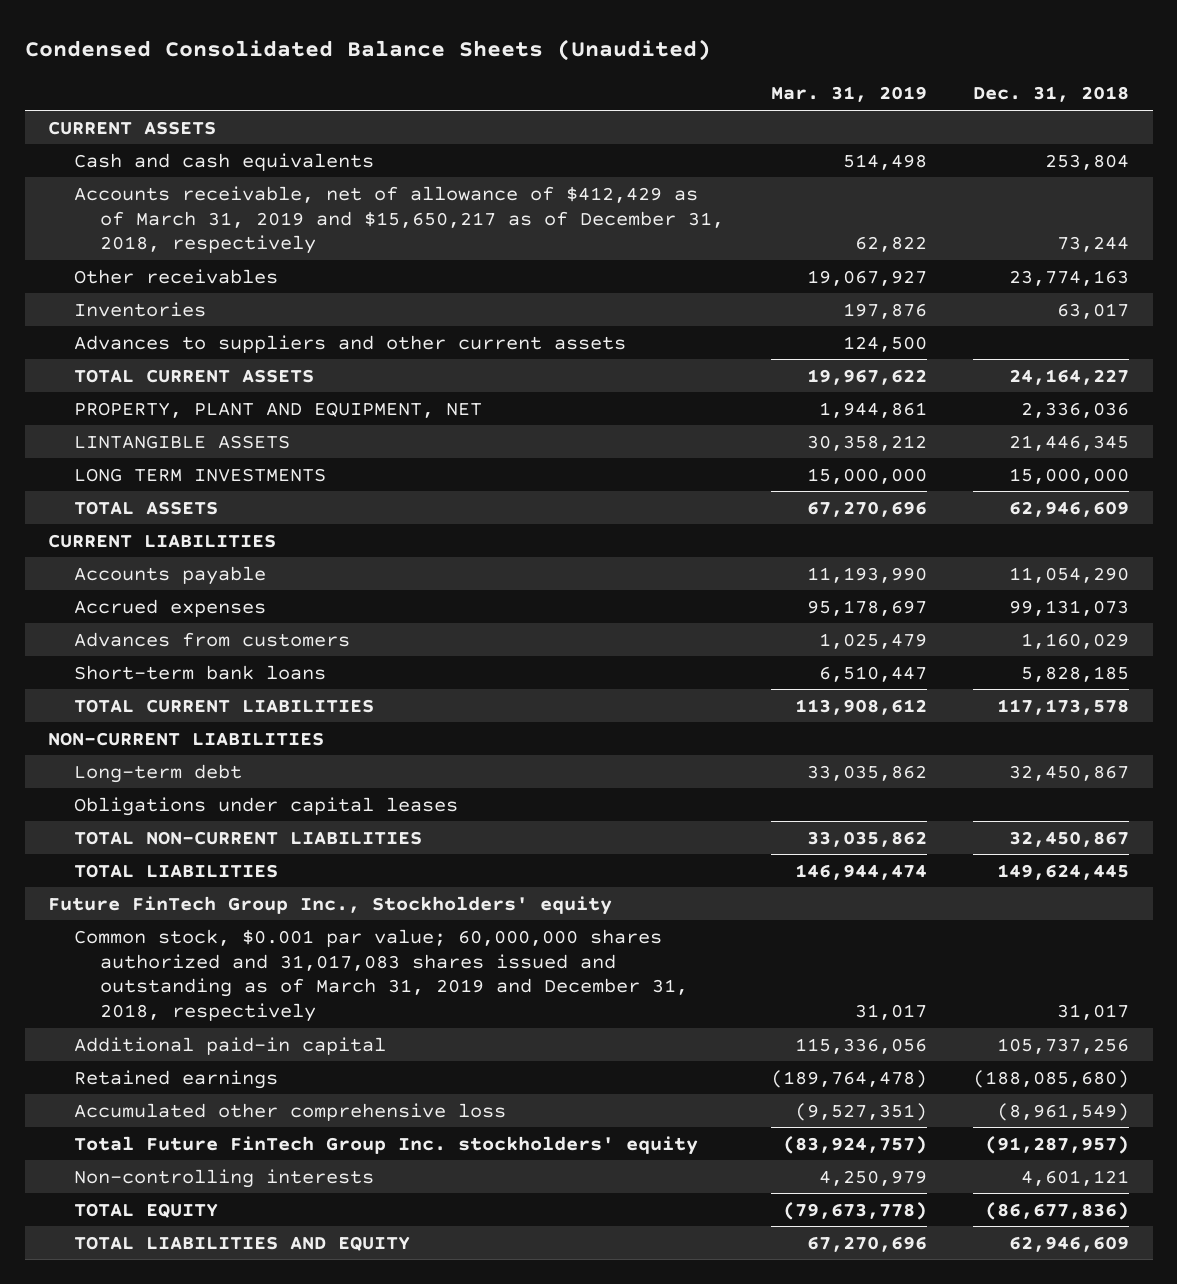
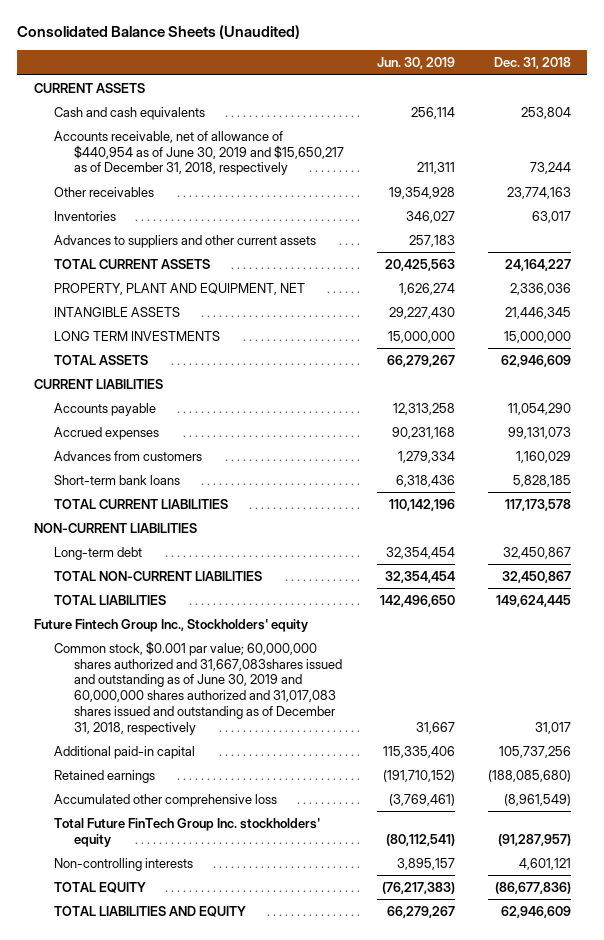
[24,39,711,62] Condensed Consolidated Balance Sheets (Unaudited) -> [17,25,301,40] Consolidated Balance Sheets (Unaudited)
[770,86,927,103] Mar. 31, 2019 -> none
none -> [376,57,455,70] Jun. 30, 2019
[73,185,724,255] Accounts receivable, net of allowance of $412,429 as of March 31, 2019 and $15,650,217 as of December 31, 2018, respectively -> [53,130,344,176] Accounts receivable, net of allowance of $440,954 as of June 30, 2019 and $15,650,217 as of December 31, 2018, respectively
[73,434,290,449] LINTANGIBLE ASSETS -> [53,306,180,317] INTANGIBLE ASSETS
[73,796,458,816] Obligations under capital leases -> none
[47,895,612,915] Future FinTech Group Inc., Stockholders' equity -> [33,618,308,632] Future Fintech Group Inc., Stockholders' equity
[73,928,688,1023] Common stock, $0.001 par value; 60,000,000 shares authorized and 31,017,083 shares issued and outstanding as of March 31, 2019 and December 31, 2018, respectively -> [53,640,342,735] Common stock, $0.001 par value; 60,000,000 shares authorized and 31,667,083shares issued and outstanding as of June 30, 2019 and 60,000,000 shares authorized and 31,017,083 shares issued and outstanding as of December 31, 2018, respectively

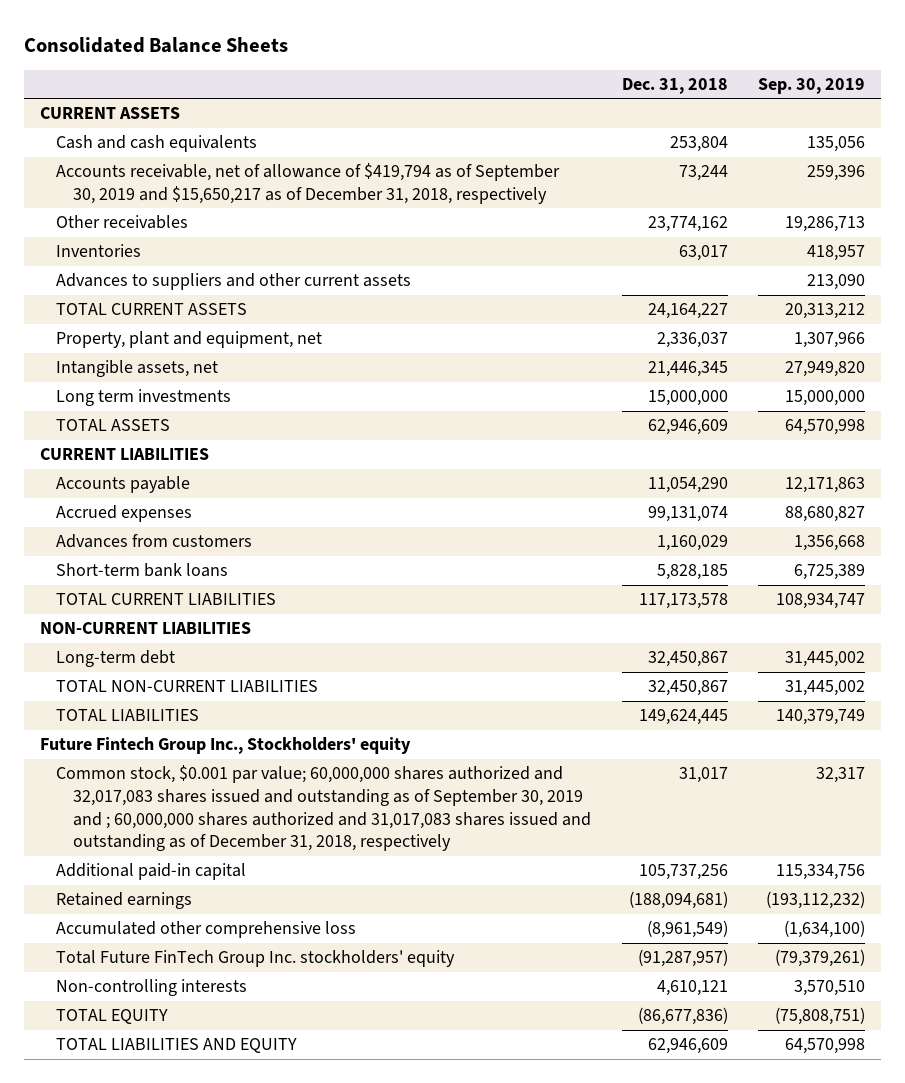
[17,25,301,40] Consolidated Balance Sheets (Unaudited) -> [24,36,289,53] Consolidated Balance Sheets
[376,57,455,70] Jun. 30, 2019 -> none
none -> [758,78,866,95] Sep. 30, 2019
[53,130,344,176] Accounts receivable, net of allowance of $440,954 as of June 30, 2019 and $15,650,217 as of December 31, 2018, respectively -> [56,163,561,204] Accounts receivable, net of allowance of $419,794 as of September 30, 2019 and $15,650,217 as of December 31, 2018, respectively
[506,186,571,199] 23,774,163 -> [647,216,728,233] 23,774,162
[53,282,305,295] PROPERTY, PLANT AND EQUIPMENT, NET -> [56,331,323,349] Property, plant and equipment, net
[509,282,571,295] 2,336,036 -> [656,332,728,349] 2,336,037
[53,306,180,317] INTANGIBLE ASSETS -> [56,360,219,378] Intangible assets, net
[53,330,220,341] LONG TERM INVESTMENTS -> [56,389,232,407] Long term investments
[507,426,571,439] 99,131,073 -> [647,506,728,523] 99,131,074
[53,640,342,735] Common stock, $0.001 par value; 60,000,000 shares authorized and 31,667,083shares issued and outstanding as of June 30, 2019 and 60,000,000 shares authorized and 31,017,083 shares issued and outstanding as of December 31, 2018, respectively -> [56,765,591,852] Common stock, $0.001 par value; 60,000,000 shares authorized and 32,017,083 shares issued and outstanding as of September 30, 2019 and ; 60,000,000 shares authorized and 31,017,083 shares issued and outstanding as of December 31, 2018, respectively
[487,769,571,782] (188,085,680) -> [628,891,728,910] (188,094,681)
[518,857,571,870] 4,601,121 -> [656,980,728,997] 4,610,121

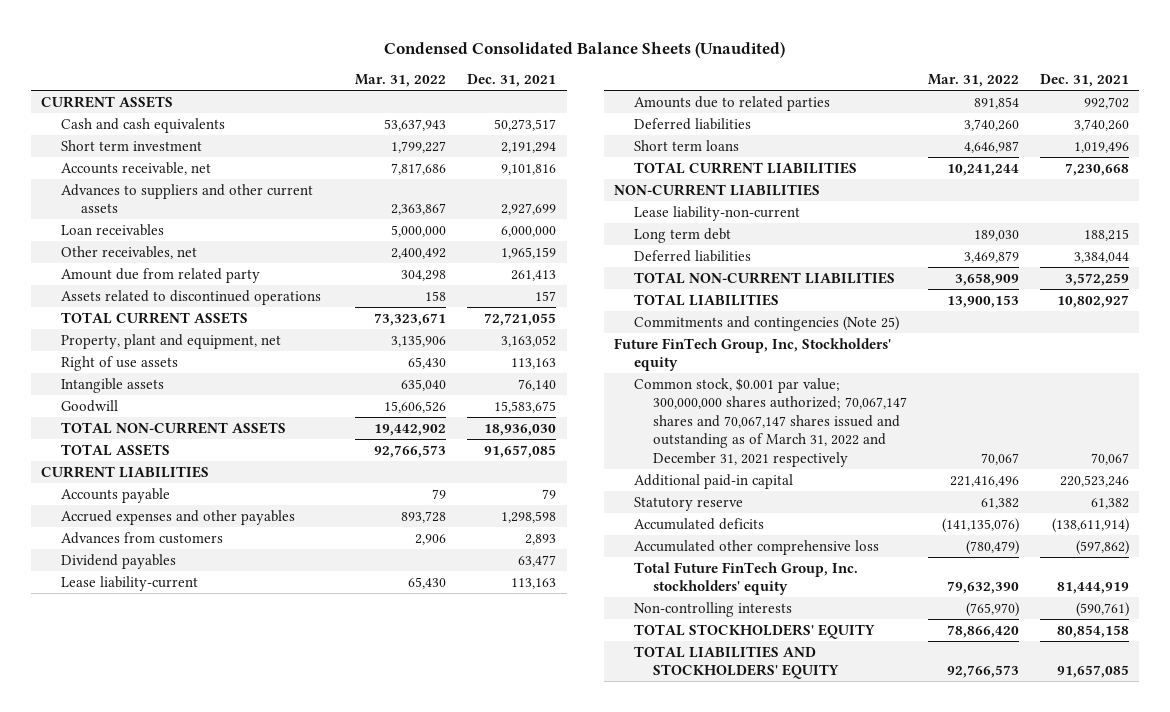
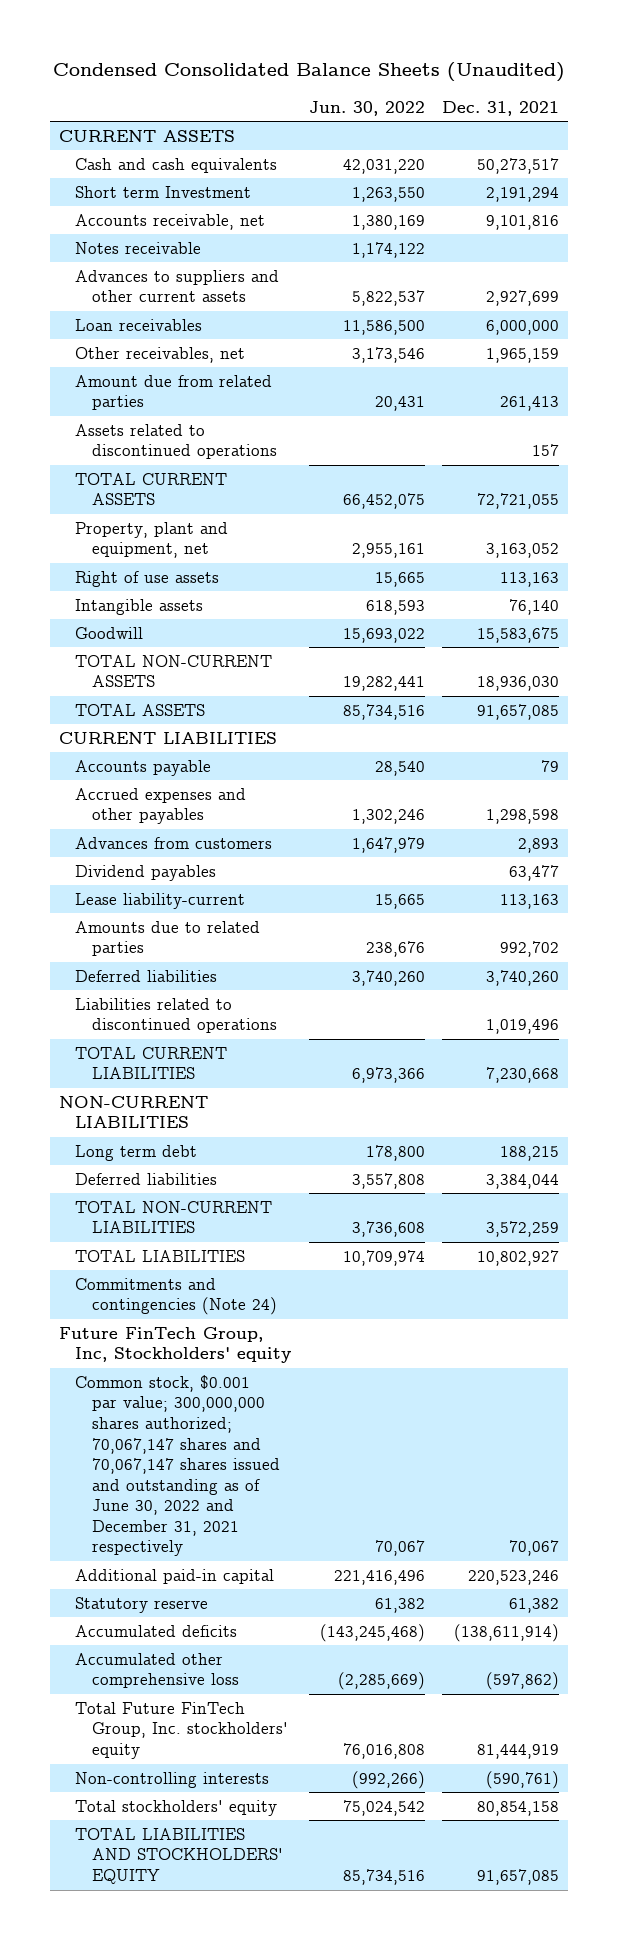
[355,74,447,88] Mar. 31, 2022 -> none
none -> [308,100,425,116] Jun. 30, 2022
[60,139,202,151] Short term investment -> [75,185,252,198] Short term Investment
none -> [75,241,202,254] Notes receivable
[60,267,260,283] Amount due from related party -> [75,374,273,411] Amount due from related parties
[633,139,739,151] Short term loans -> [75,997,277,1034] Liabilities related to discontinued operations
[633,205,800,221] Lease liability-non-current -> none
[633,315,899,331] Commitments and contingencies (Note 25) -> [75,1277,277,1316] Commitments and contingencies (Note 24)
[633,377,908,467] Common stock, $0.001 par value; 300,000,000 shares authorized; 70,067,147 shares and 70,067,147 shares issued and outstanding as of March 31, 2022 and December 31, 2021 respectively -> [75,1374,280,1557] Common stock, $0.001 par value; 300,000,000 shares authorized; 70,067,147 shares and 70,067,147 shares issued and outstanding as of June 30, 2022 and December 31, 2021 respectively
[633,623,875,639] TOTAL STOCKHOLDERS' EQUITY -> [75,1799,278,1816] Total stockholders' equity

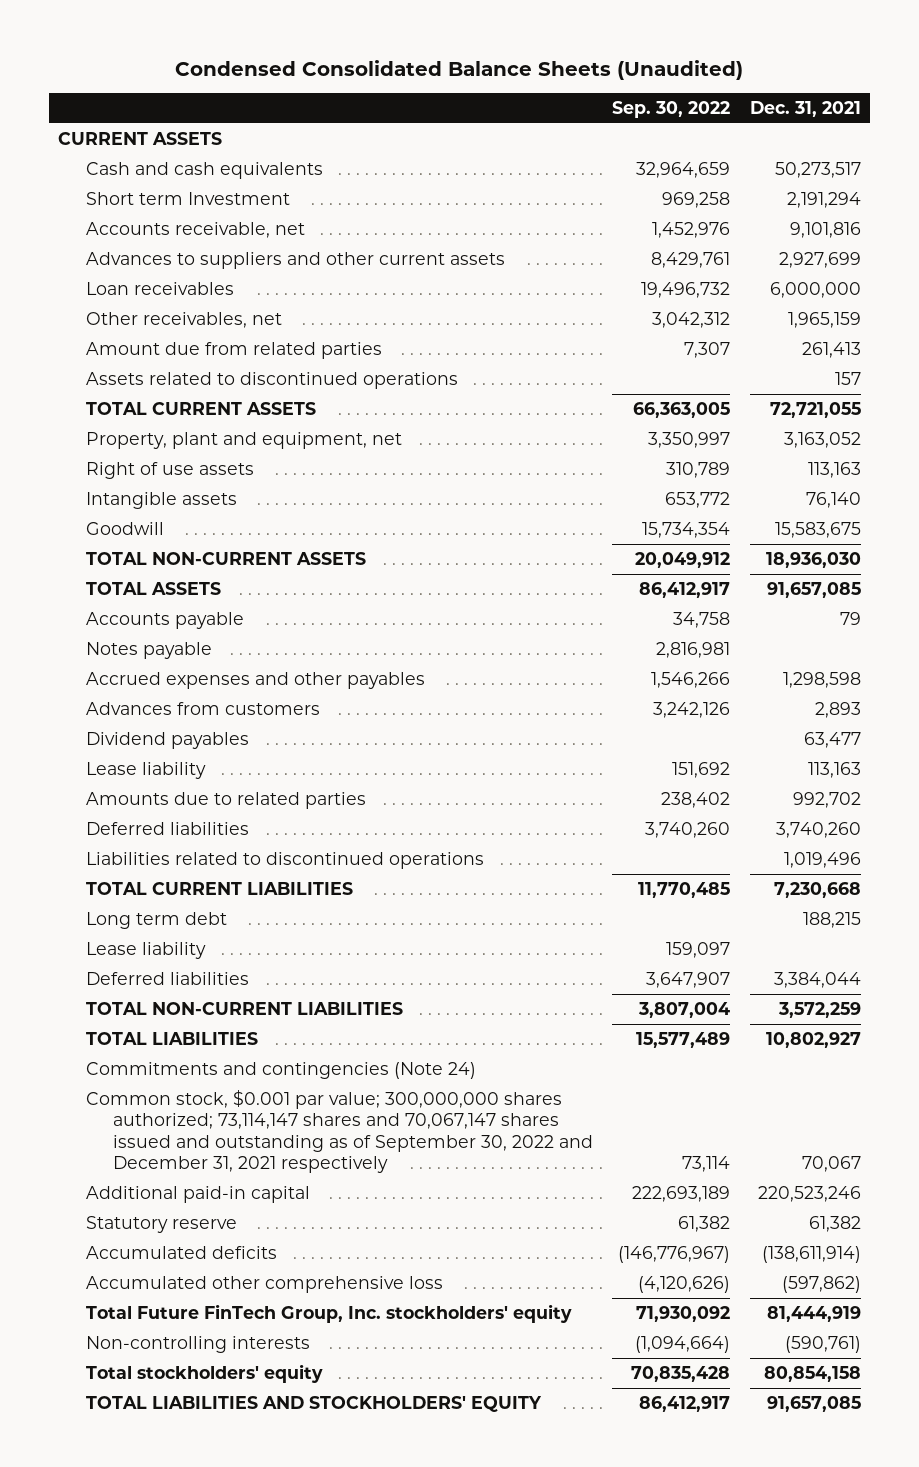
[308,100,425,116] Jun. 30, 2022 -> none
none -> [612,101,731,119] Sep. 30, 2022
[75,241,202,254] Notes receivable -> none
[59,731,278,744] CURRENT LIABILITIES -> none
none -> [85,641,212,659] Notes payable
[75,892,246,909] Lease liability-current -> [85,761,206,779] Lease liability
[59,1095,209,1129] NON-CURRENT LIABILITIES -> none
none -> [85,941,206,959] Lease liability
[59,1326,292,1364] Future FinTech Group, Inc, Stockholders' equity -> none
[75,1374,280,1557] Common stock, $0.001 par value; 300,000,000 shares authorized; 70,067,147 shares and 70,067,147 shares issued and outstanding as of June 30, 2022 and December 31, 2021 respectively -> [85,1089,593,1174] Common stock, $0.001 par value; 300,000,000 shares authorized; 73,114,147 shares and 70,067,147 shares issued and outstanding as of September 30, 2022 and December 31, 2021 respectively

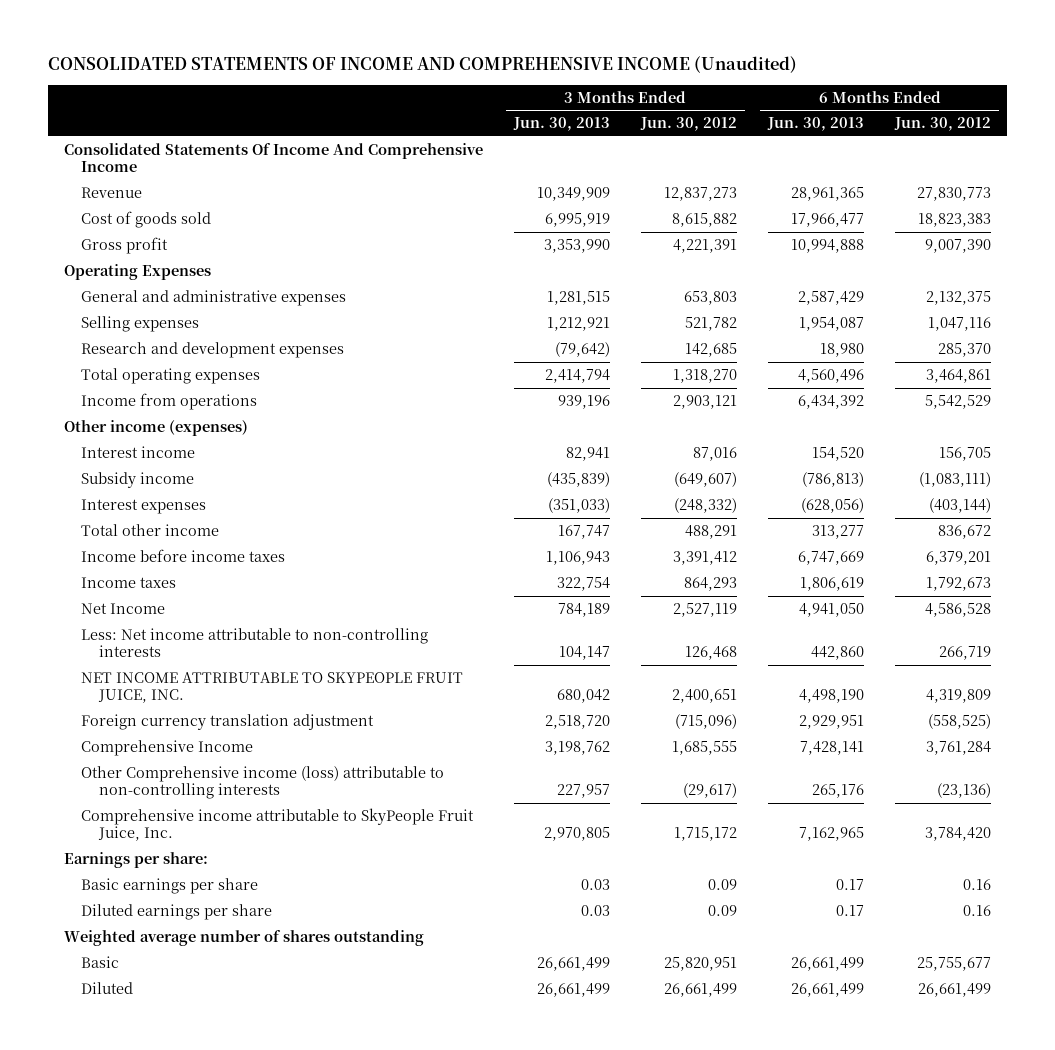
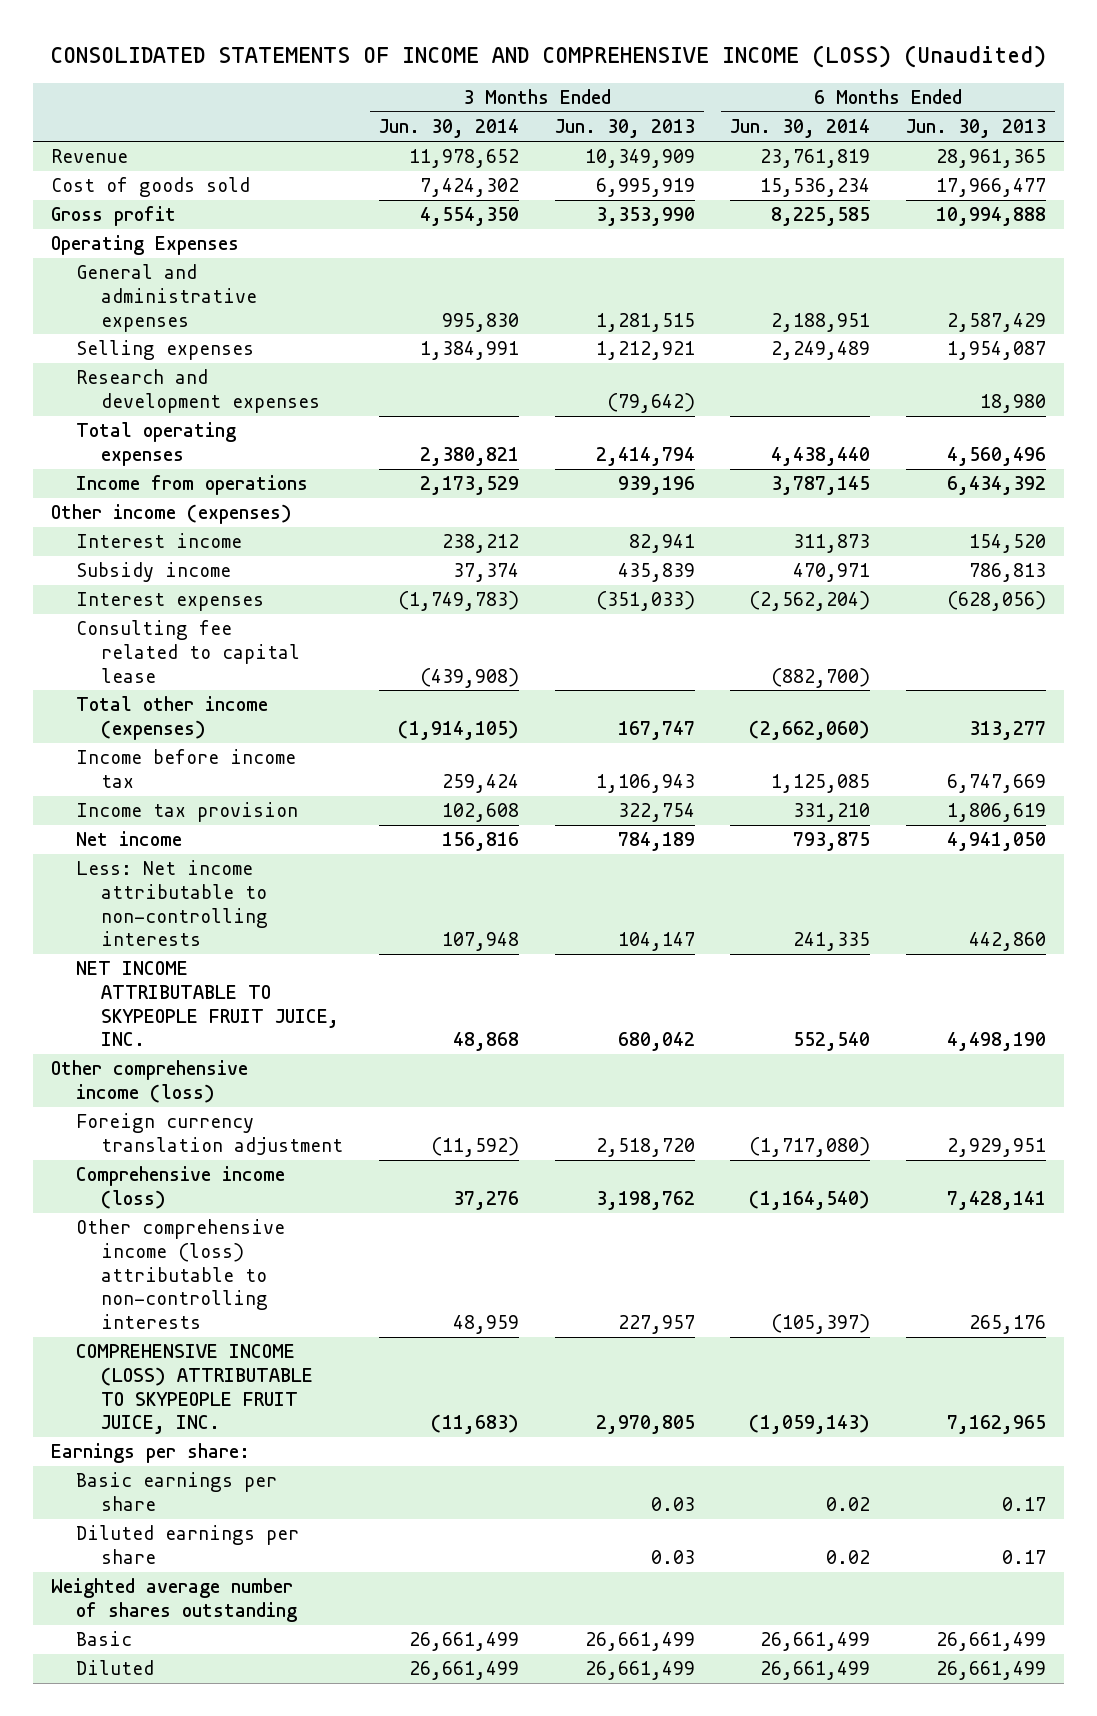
[48,56,798,74] CONSOLIDATED STATEMENTS OF INCOME AND COMPREHENSIVE INCOME (Unaudited) -> [50,45,1047,69] CONSOLIDATED STATEMENTS OF INCOME AND COMPREHENSIVE INCOME (LOSS) (Unaudited)
[639,117,737,132] Jun. 30, 2012 -> none
[894,117,992,132] Jun. 30, 2012 -> none
none -> [378,119,519,139] Jun. 30, 2014
none -> [730,119,871,139] Jun. 30, 2014
[63,143,483,173] Consolidated Statements Of Income And Comprehensive Income -> none
[546,472,610,488] (435,839) -> [617,563,695,583] 435,839
[802,472,865,488] (786,813) -> [969,563,1047,583] 786,813
none -> [75,620,300,683] Consulting fee related to capital lease
[81,524,220,537] Total other income -> [75,696,268,740] Total other income (expenses)
[81,549,286,563] Income before income taxes -> [75,749,296,788] Income before income tax
[81,577,177,589] Income taxes -> [75,802,298,823] Income tax provision
[81,603,166,615] Net Income -> [75,831,182,847] Net income
none -> [50,1060,248,1103] Other comprehensive income (loss)
[81,740,254,757] Comprehensive Income -> [75,1166,285,1209] Comprehensive income (loss)
[81,766,445,800] Other Comprehensive income (loss) attributable to non-controlling interests -> [75,1219,285,1329] Other comprehensive income (loss) attributable to non-controlling interests
[81,808,475,842] Comprehensive income attributable to SkyPeople Fruit Juice, Inc. -> [75,1344,313,1435] COMPREHENSIVE INCOME (LOSS) ATTRIBUTABLE TO SKYPEOPLE FRUIT JUICE, INC.

